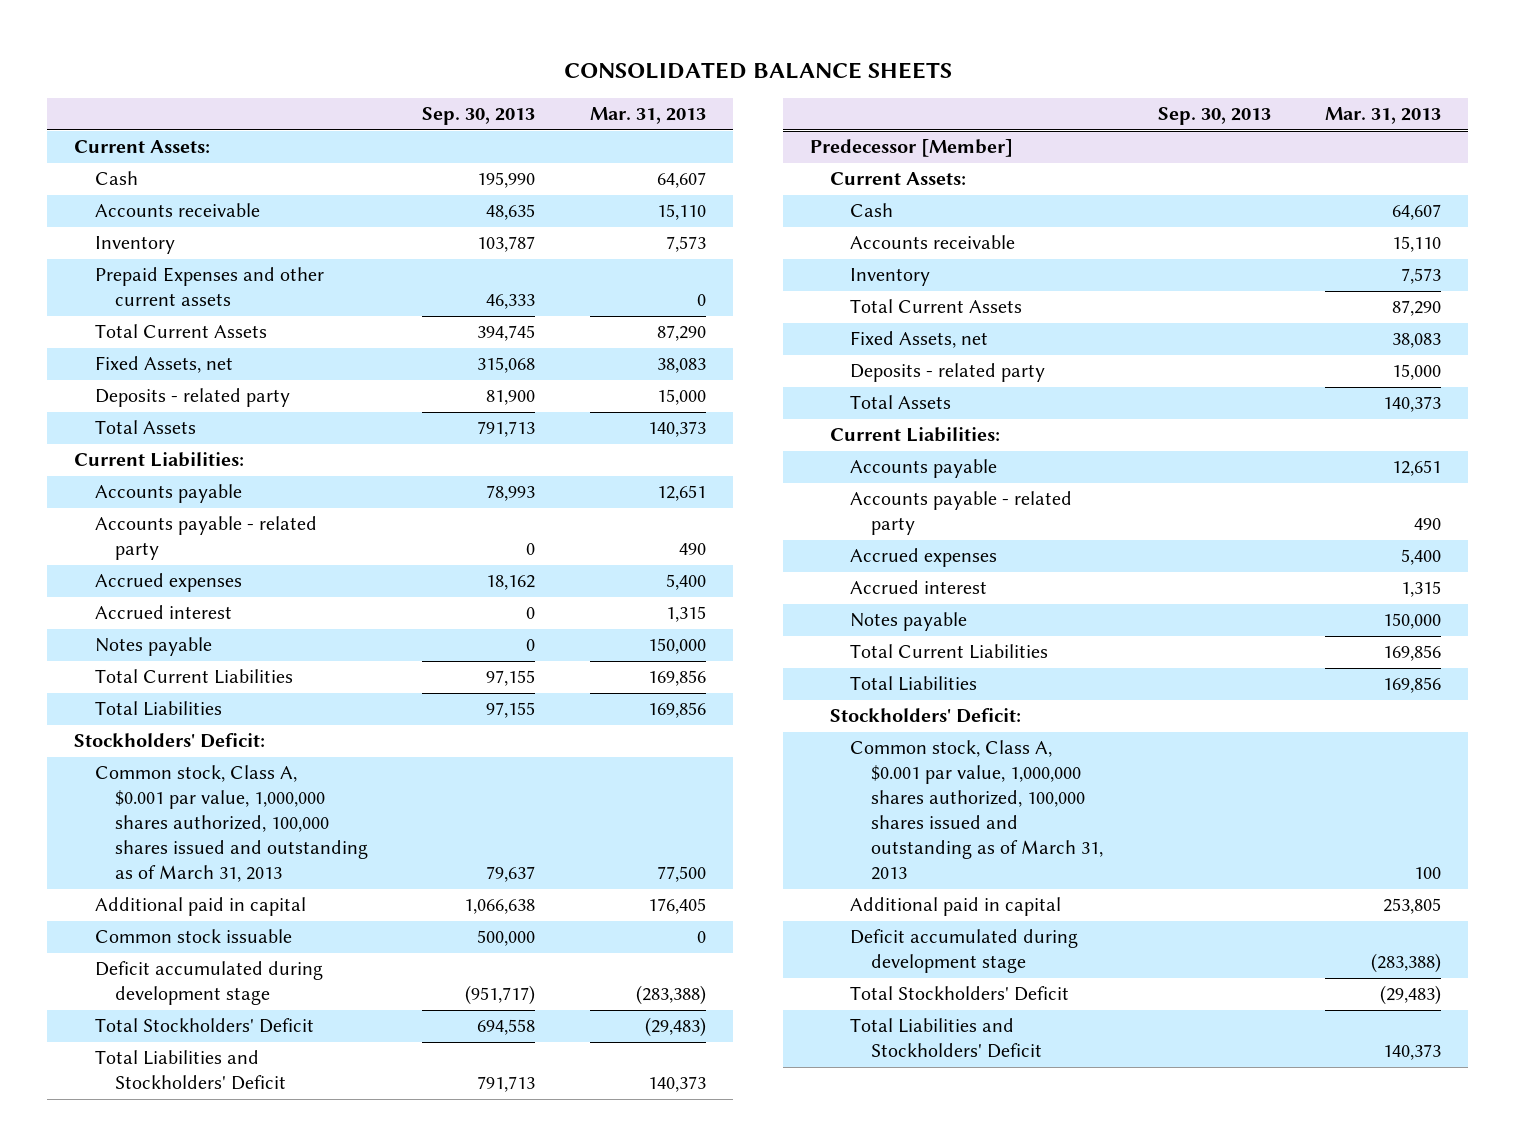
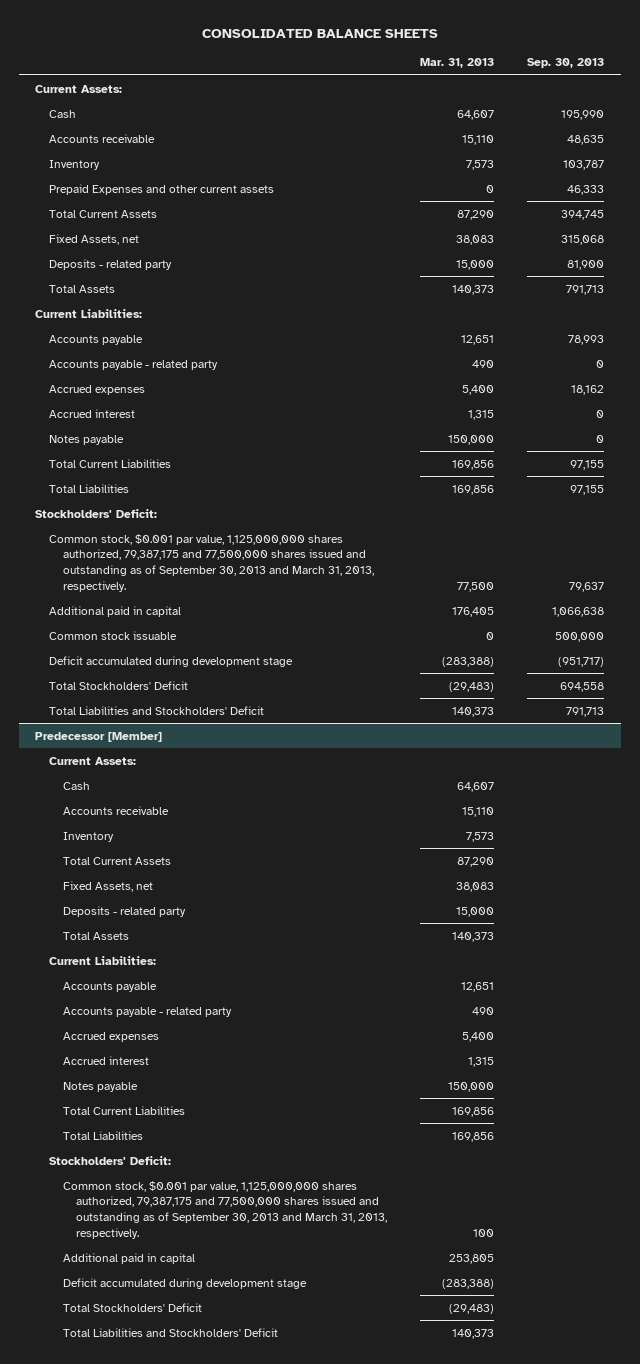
[94,765,369,883] Common stock, Class A, $0.001 par value, 1,000,000 shares authorized, 100,000 shares issued and outstanding as of March 31, 2013 -> [48,533,374,592] Common stock, $0.001 par value, 1,125,000,000 shares authorized, 79,387,175 and 77,500,000 shares issued and outstanding as of September 30, 2013 and March 31, 2013, respectively.
[850,740,1103,881] Common stock, Class A, $0.001 par value, 1,000,000 shares authorized, 100,000 shares issued and outstanding as of March 31, 2013 -> [62,1180,388,1239] Common stock, $0.001 par value, 1,125,000,000 shares authorized, 79,387,175 and 77,500,000 shares issued and outstanding as of September 30, 2013 and March 31, 2013, respectively.

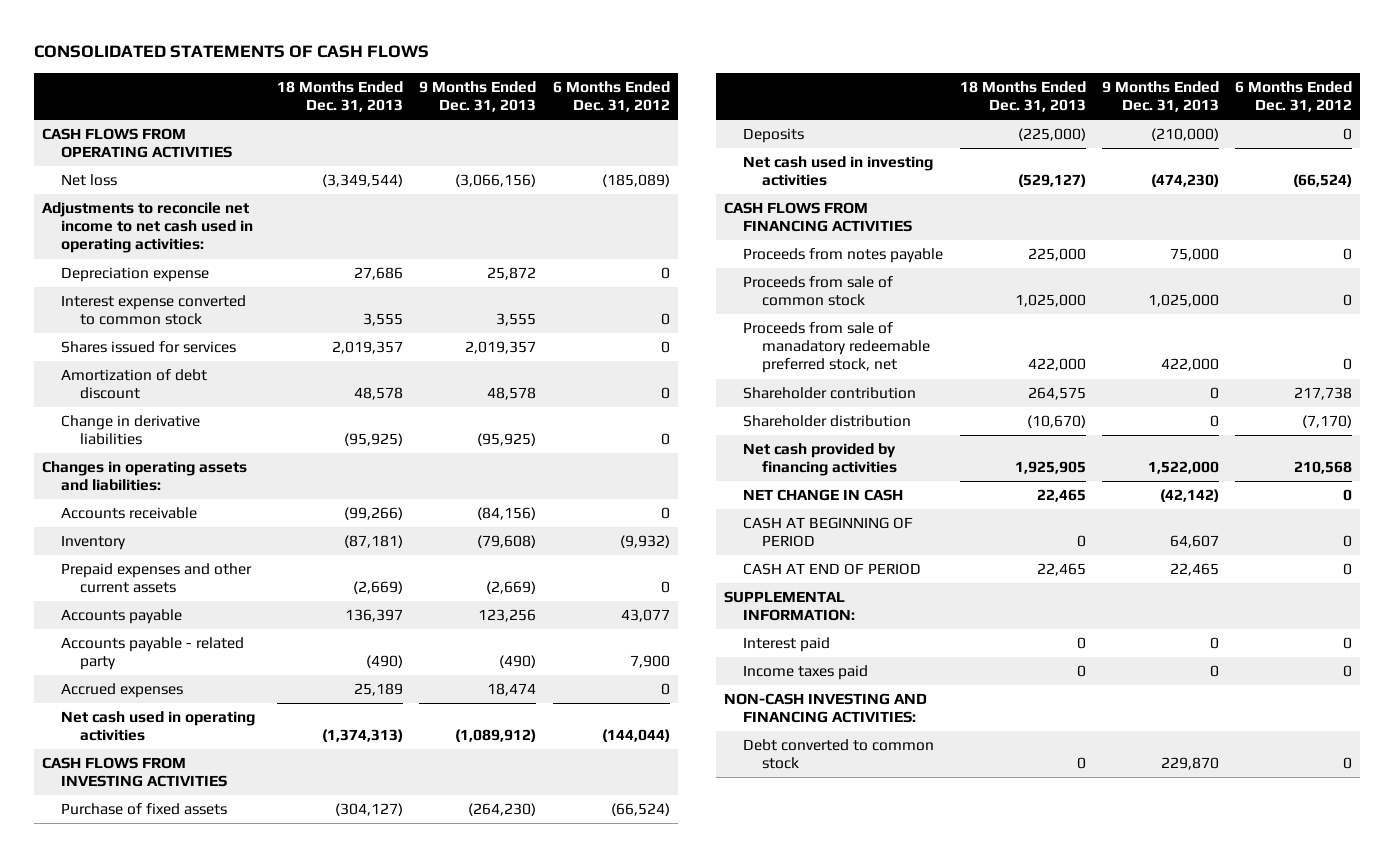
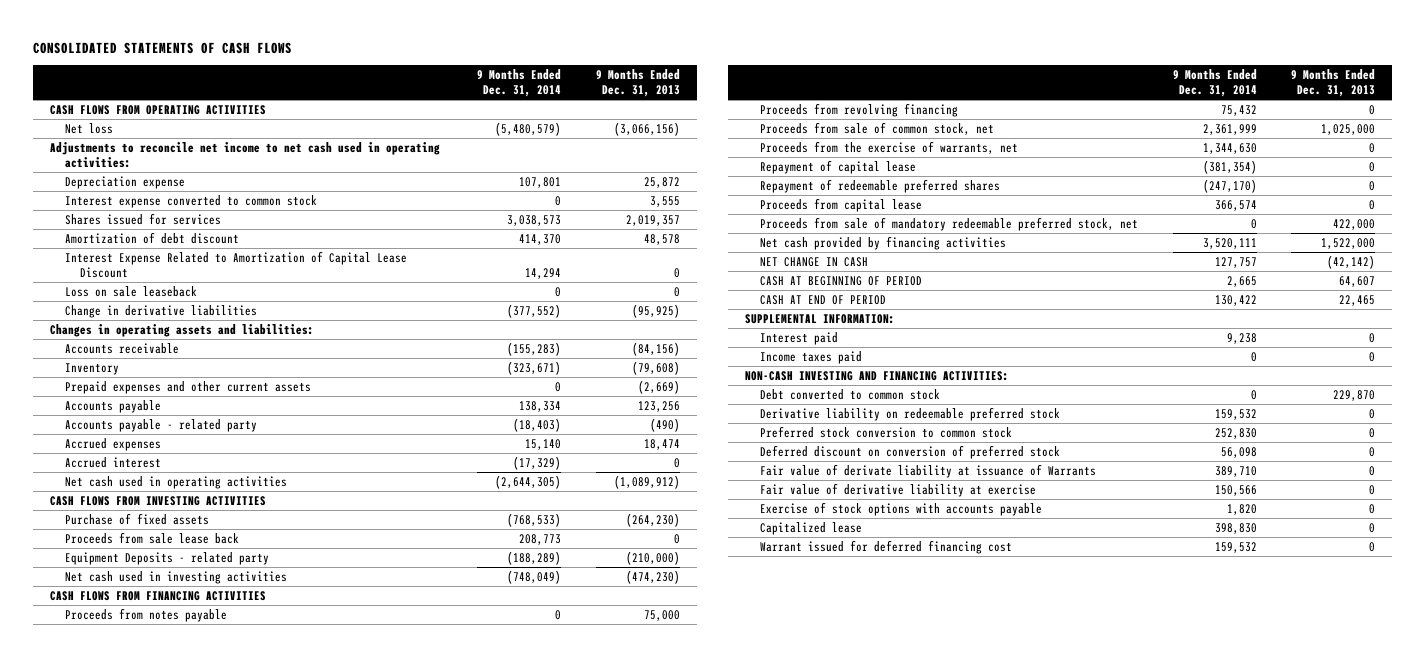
[277,80,404,112] 18 Months Ended Dec. 31, 2013 -> none
[552,80,670,112] 6 Months Ended Dec. 31, 2012 -> none
none -> [477,69,562,98] 9 Months Ended Dec. 31, 2014
none -> [65,250,408,279] Interest Expense Related to Amortization of Capital Lease Discount
none -> [65,285,198,297] Loss on sale leaseback
none -> [65,456,162,468] Accrued interest
none -> [65,531,240,544] Proceeds from sale lease back
[743,128,805,144] Deposits -> [65,551,270,565] Equipment Deposits - related party
[743,387,917,400] Shareholder contribution -> none
[743,415,912,428] Shareholder distribution -> none
none -> [760,102,959,117] Proceeds from revolving financing
[743,276,894,307] Proceeds from sale of common stock -> [760,121,995,135] Proceeds from sale of common stock, net
none -> [760,140,1019,154] Proceeds from the exercise of warrants, net
none -> [760,159,917,174] Repayment of capital lease
none -> [760,178,1001,193] Repayment of redeemable preferred shares
none -> [760,197,923,212] Proceeds from capital lease
[743,322,931,374] Proceeds from sale of manadatory redeemable preferred stock, net -> [760,216,1139,231] Proceeds from sale of mandatory redeemable preferred stock, net
none -> [760,406,1061,421] Derivative liability on redeemable preferred stock
none -> [760,425,1013,438] Preferred stock conversion to common stock
none -> [760,444,1061,459] Deferred discount on conversion of preferred stock
none -> [760,463,1097,478] Fair value of derivate liability at issuance of Warrants
none -> [760,482,1037,497] Fair value of derivative liability at exercise
none -> [760,501,1043,516] Exercise of stock options with accounts payable
none -> [760,521,863,535] Capitalized lease
none -> [760,539,1013,554] Warrant issued for deferred financing cost

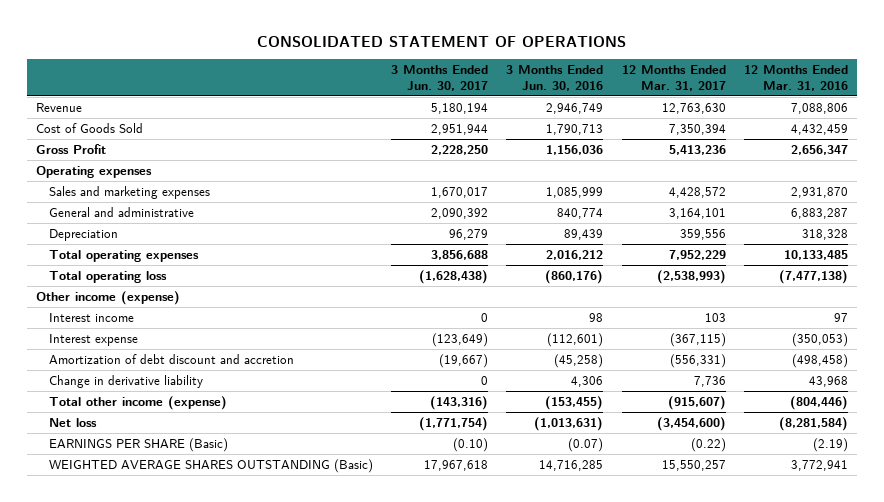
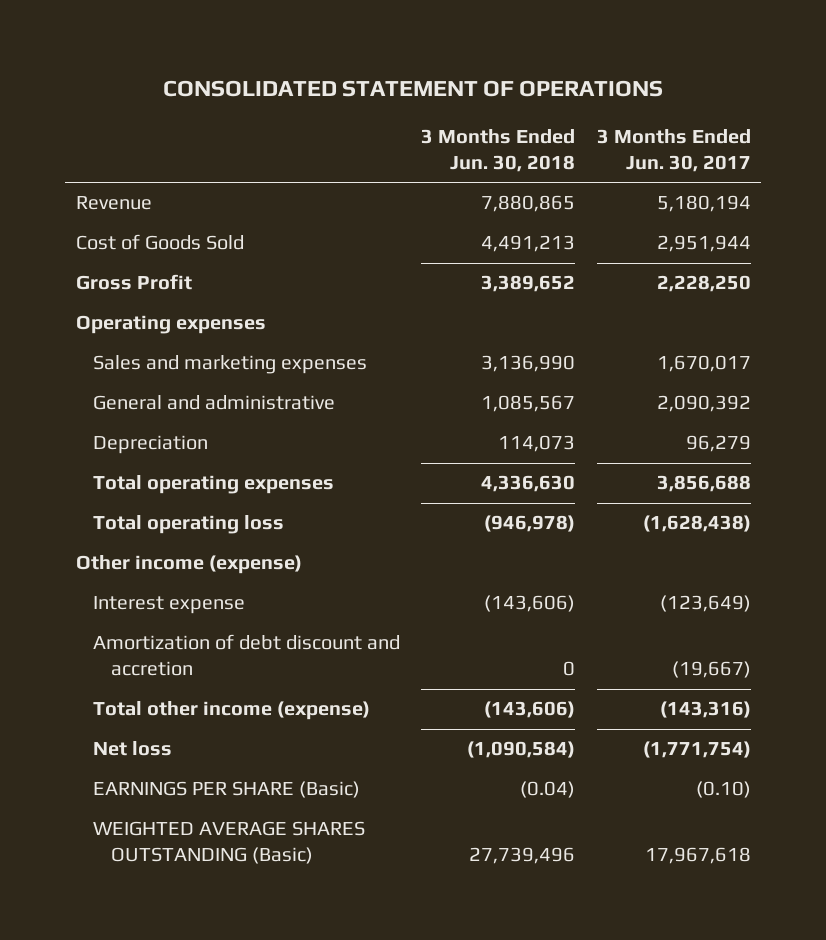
[506,65,604,91] 3 Months Ended Jun. 30, 2016 -> none
[621,65,726,91] 12 Months Ended Mar. 31, 2017 -> none
[743,65,848,91] 12 Months Ended Mar. 31, 2016 -> none
none -> [421,128,576,172] 3 Months Ended Jun. 30, 2018
[49,312,135,322] Interest income -> none
[49,374,204,388] Change in derivative liability -> none

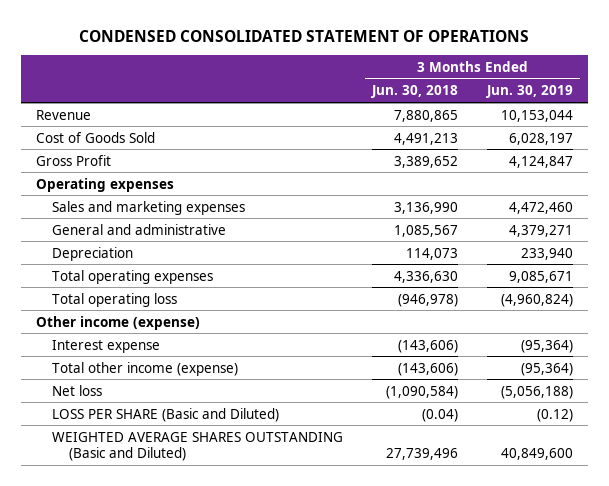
[163,80,664,98] CONSOLIDATED STATEMENT OF OPERATIONS -> [79,30,530,43] CONDENSED CONSOLIDATED STATEMENT OF OPERATIONS
[596,128,751,172] 3 Months Ended Jun. 30, 2017 -> none
none -> [486,85,574,99] Jun. 30, 2019
[93,634,401,677] Amortization of debt discount and accretion -> none
[93,781,361,799] EARNINGS PER SHARE (Basic) -> [52,407,280,422] LOSS PER SHARE (Basic and Diluted)
[93,821,366,865] WEIGHTED AVERAGE SHARES OUTSTANDING (Basic) -> [52,431,344,461] WEIGHTED AVERAGE SHARES OUTSTANDING (Basic and Diluted)

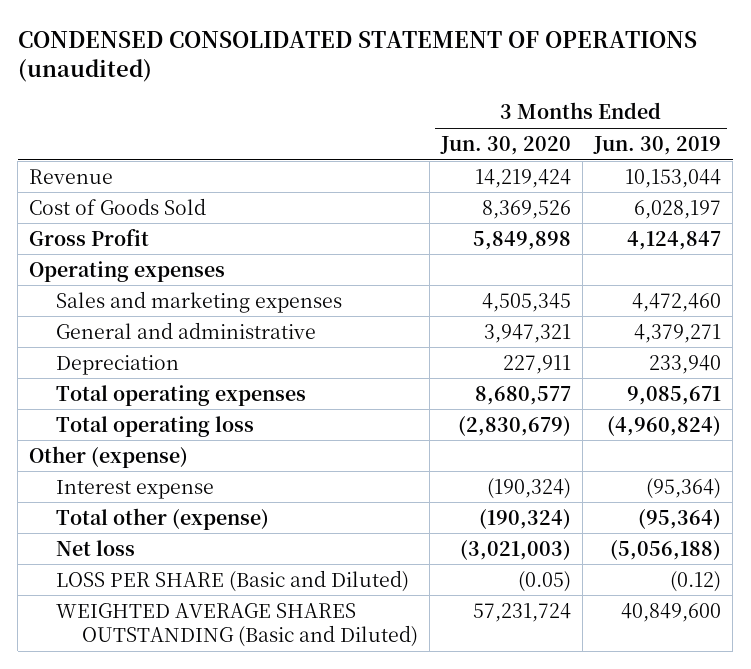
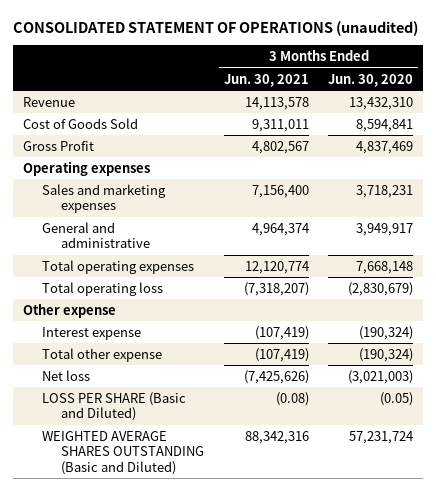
[17,30,697,83] CONDENSED CONSOLIDATED STATEMENT OF OPERATIONS (unaudited) -> [12,20,418,36] CONSOLIDATED STATEMENT OF OPERATIONS (unaudited)
[593,135,722,155] Jun. 30, 2019 -> none
none -> [223,73,309,87] Jun. 30, 2021
[475,168,572,188] 14,219,424 -> [349,96,414,110] 13,432,310
[482,199,572,219] 8,369,526 -> [356,118,414,132] 8,594,841
[473,230,572,250] 5,849,898 -> [356,140,414,154] 4,837,469
[55,354,179,375] Depreciation -> none
[482,292,572,312] 4,505,345 -> [356,184,414,198] 3,718,231
[484,323,572,343] 3,947,321 -> [356,222,414,236] 3,949,917
[475,385,572,405] 8,680,577 -> [356,260,414,274] 7,668,148
[29,445,189,468] Other (expense) -> [22,303,116,318] Other expense
[55,507,269,530] Total other (expense) -> [41,347,162,362] Total other expense

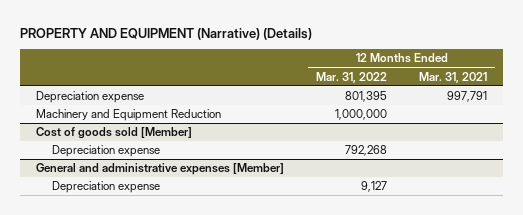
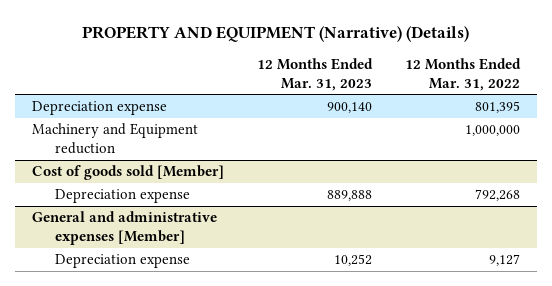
[419,71,488,83] Mar. 31, 2021 -> none
none -> [257,58,374,91] 12 Months Ended Mar. 31, 2023
[36,109,222,122] Machinery and Equipment Reduction -> [31,123,198,154] Machinery and Equipment reduction

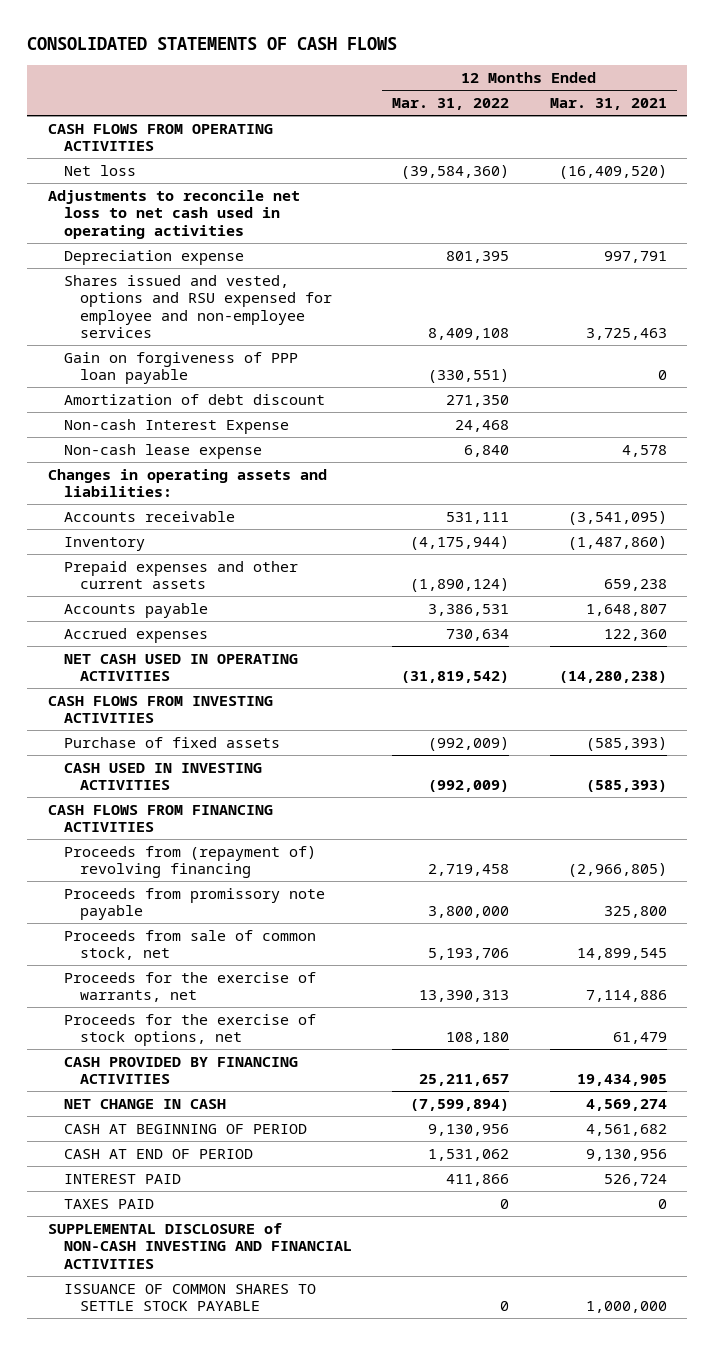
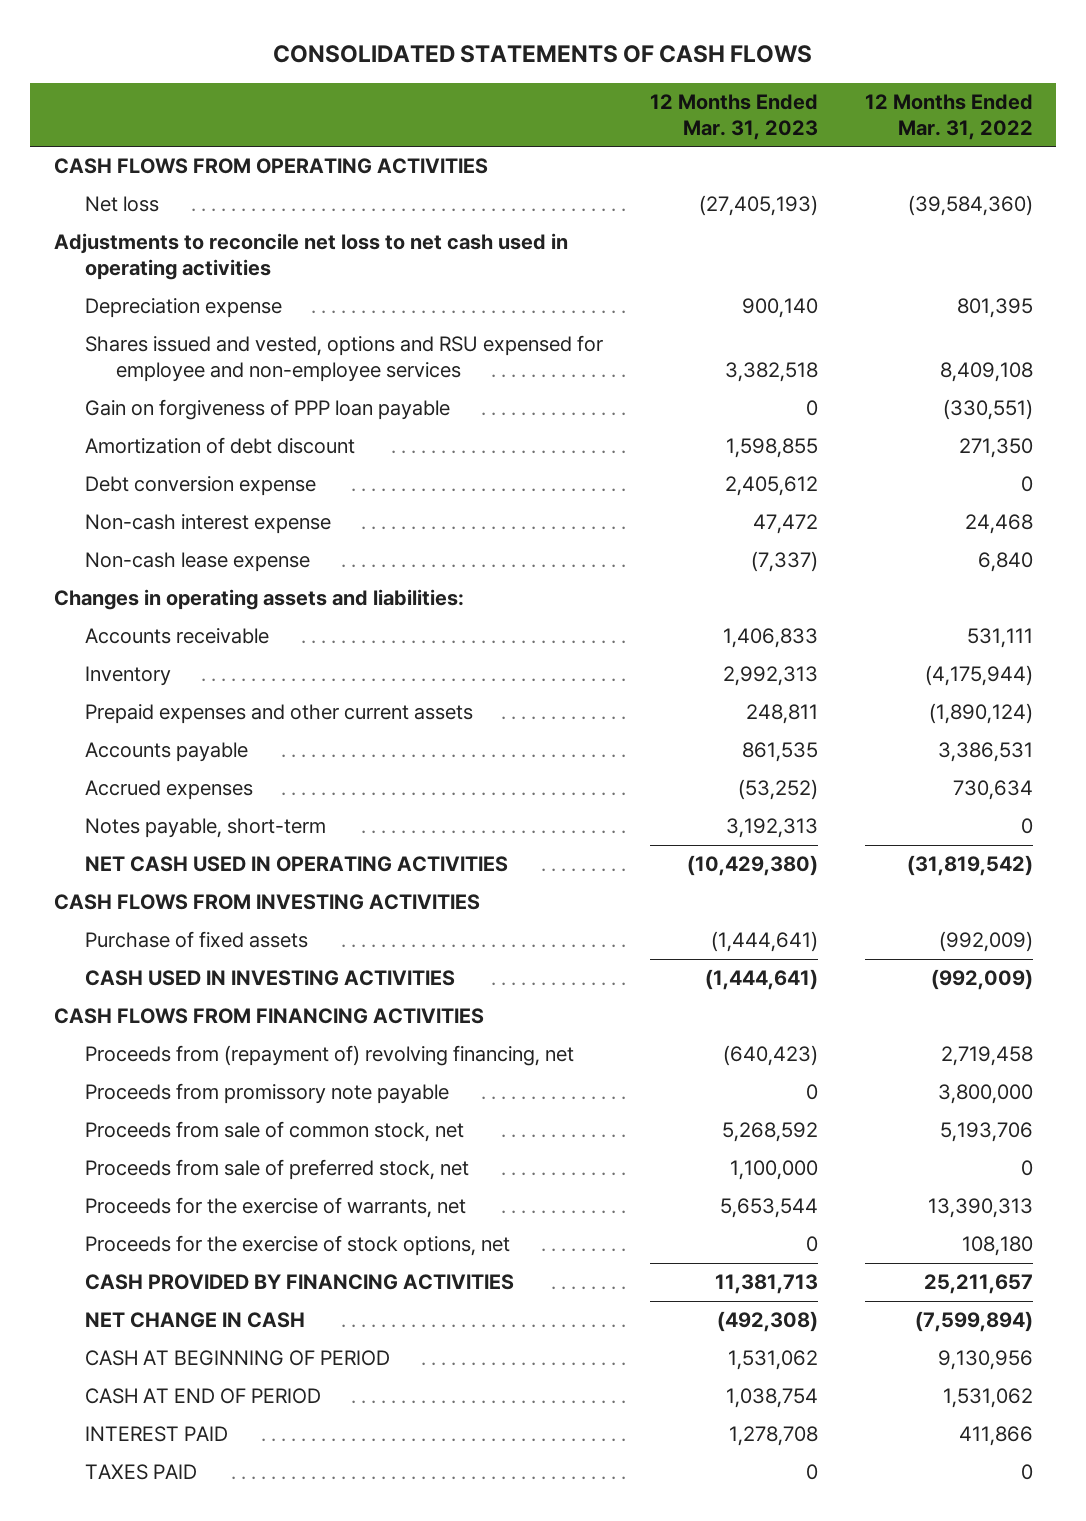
[549,98,667,111] Mar. 31, 2021 -> none
none -> [649,93,818,140] 12 Months Ended Mar. 31, 2023
none -> [84,476,316,497] Debt conversion expense
[63,418,289,434] Non-cash Interest Expense -> [84,514,331,535] Non-cash interest expense
none -> [84,818,326,839] Notes payable, short-term
[63,845,316,879] Proceeds from (repayment of) revolving financing -> [84,1045,574,1067] Proceeds from (repayment of) revolving financing, net
none -> [84,1159,469,1181] Proceeds from sale of preferred stock, net
[47,1222,352,1269] SUPPLEMENTAL DISCLOSURE of NON-CASH INVESTING AND FINANCIAL ACTIVITIES -> none
[63,1283,316,1312] ISSUANCE OF COMMON SHARES TO SETTLE STOCK PAYABLE -> none

